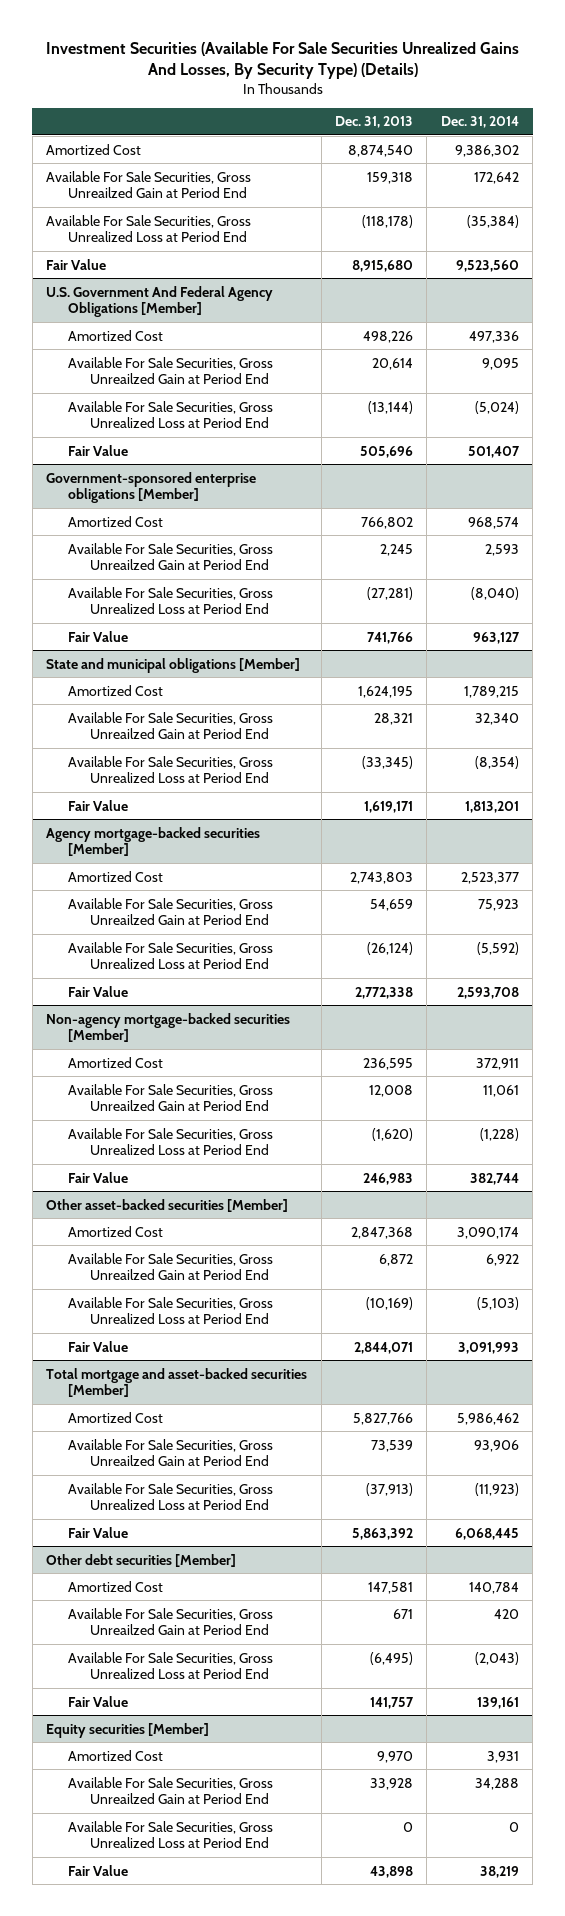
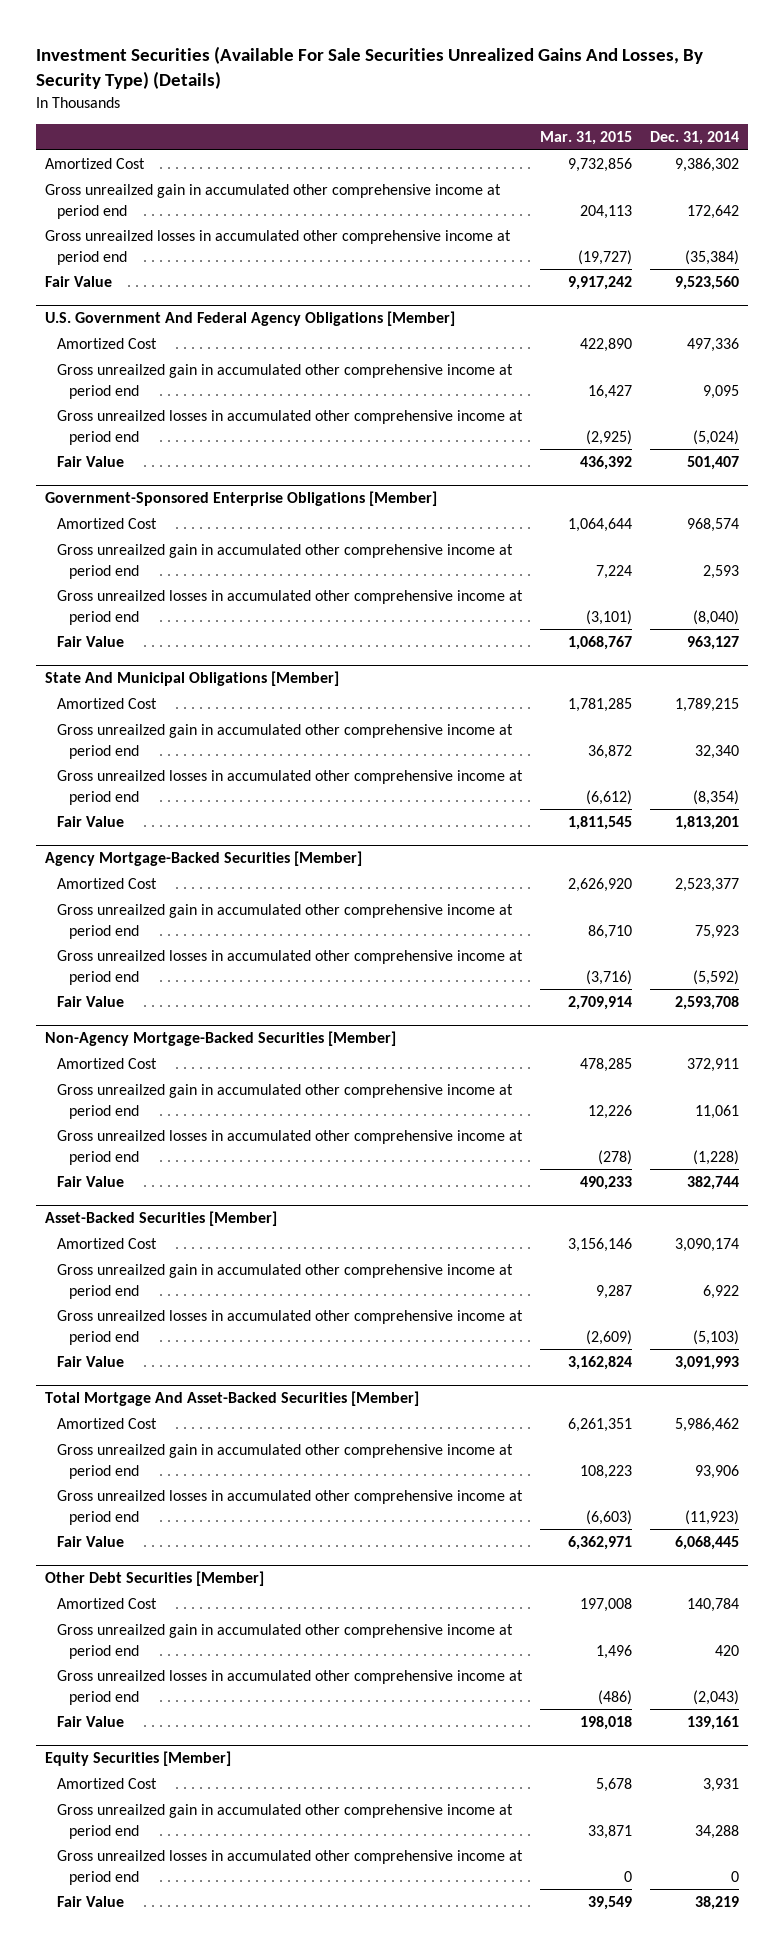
[335,116,414,129] Dec. 31, 2013 -> none
none -> [540,131,633,146] Mar. 31, 2015
[46,170,252,199] Available For Sale Securities, Gross Unreailzed Gain at Period End -> [44,184,501,219] Gross unreailzed gain in accumulated other comprehensive income at period end
[46,214,252,243] Available For Sale Securities, Gross Unrealized Loss at Period End -> [44,230,511,265] Gross unreailzed losses in accumulated other comprehensive income at period end
[67,356,273,385] Available For Sale Securities, Gross Unreailzed Gain at Period End -> [56,364,513,399] Gross unreailzed gain in accumulated other comprehensive income at period end
[67,400,273,429] Available For Sale Securities, Gross Unrealized Loss at Period End -> [56,410,523,445] Gross unreailzed losses in accumulated other comprehensive income at period end
[46,471,257,504] Government-sponsored enterprise obligations [Member] -> [44,491,437,507] Government-Sponsored Enterprise Obligations [Member]
[67,542,273,571] Available For Sale Securities, Gross Unreailzed Gain at Period End -> [56,544,513,579] Gross unreailzed gain in accumulated other comprehensive income at period end
[67,586,273,615] Available For Sale Securities, Gross Unrealized Loss at Period End -> [56,590,523,625] Gross unreailzed losses in accumulated other comprehensive income at period end
[46,657,301,673] State and municipal obligations [Member] -> [44,671,339,687] State And Municipal Obligations [Member]
[67,711,273,740] Available For Sale Securities, Gross Unreailzed Gain at Period End -> [56,724,513,759] Gross unreailzed gain in accumulated other comprehensive income at period end
[67,755,273,784] Available For Sale Securities, Gross Unrealized Loss at Period End -> [56,770,523,805] Gross unreailzed losses in accumulated other comprehensive income at period end
[46,826,261,857] Agency mortgage-backed securities [Member] -> [44,851,362,867] Agency Mortgage-Backed Securities [Member]
[67,897,273,926] Available For Sale Securities, Gross Unreailzed Gain at Period End -> [56,904,513,939] Gross unreailzed gain in accumulated other comprehensive income at period end
[67,941,273,970] Available For Sale Securities, Gross Unrealized Loss at Period End -> [56,950,523,985] Gross unreailzed losses in accumulated other comprehensive income at period end
[46,1012,291,1043] Non-agency mortgage-backed securities [Member] -> [44,1031,396,1047] Non-Agency Mortgage-Backed Securities [Member]
[67,1083,273,1112] Available For Sale Securities, Gross Unreailzed Gain at Period End -> [56,1084,513,1119] Gross unreailzed gain in accumulated other comprehensive income at period end
[67,1127,273,1156] Available For Sale Securities, Gross Unrealized Loss at Period End -> [56,1130,523,1165] Gross unreailzed losses in accumulated other comprehensive income at period end
[46,1198,289,1212] Other asset-backed securities [Member] -> [44,1211,277,1227] Asset-Backed Securities [Member]
[67,1252,273,1281] Available For Sale Securities, Gross Unreailzed Gain at Period End -> [56,1264,513,1299] Gross unreailzed gain in accumulated other comprehensive income at period end
[67,1296,273,1325] Available For Sale Securities, Gross Unrealized Loss at Period End -> [56,1310,523,1345] Gross unreailzed losses in accumulated other comprehensive income at period end
[46,1367,308,1398] Total mortgage and asset-backed securities [Member] -> [44,1391,419,1407] Total Mortgage And Asset-Backed Securities [Member]
[67,1438,273,1467] Available For Sale Securities, Gross Unreailzed Gain at Period End -> [56,1444,513,1479] Gross unreailzed gain in accumulated other comprehensive income at period end
[67,1482,273,1511] Available For Sale Securities, Gross Unrealized Loss at Period End -> [56,1490,523,1525] Gross unreailzed losses in accumulated other comprehensive income at period end
[46,1553,237,1567] Other debt securities [Member] -> [44,1571,264,1587] Other Debt Securities [Member]
[67,1607,273,1636] Available For Sale Securities, Gross Unreailzed Gain at Period End -> [56,1624,513,1659] Gross unreailzed gain in accumulated other comprehensive income at period end
[67,1651,273,1680] Available For Sale Securities, Gross Unrealized Loss at Period End -> [56,1670,523,1705] Gross unreailzed losses in accumulated other comprehensive income at period end
[46,1722,210,1738] Equity securities [Member] -> [44,1751,231,1767] Equity Securities [Member]
[67,1776,273,1805] Available For Sale Securities, Gross Unreailzed Gain at Period End -> [56,1804,513,1839] Gross unreailzed gain in accumulated other comprehensive income at period end
[67,1820,273,1849] Available For Sale Securities, Gross Unrealized Loss at Period End -> [56,1850,523,1885] Gross unreailzed losses in accumulated other comprehensive income at period end

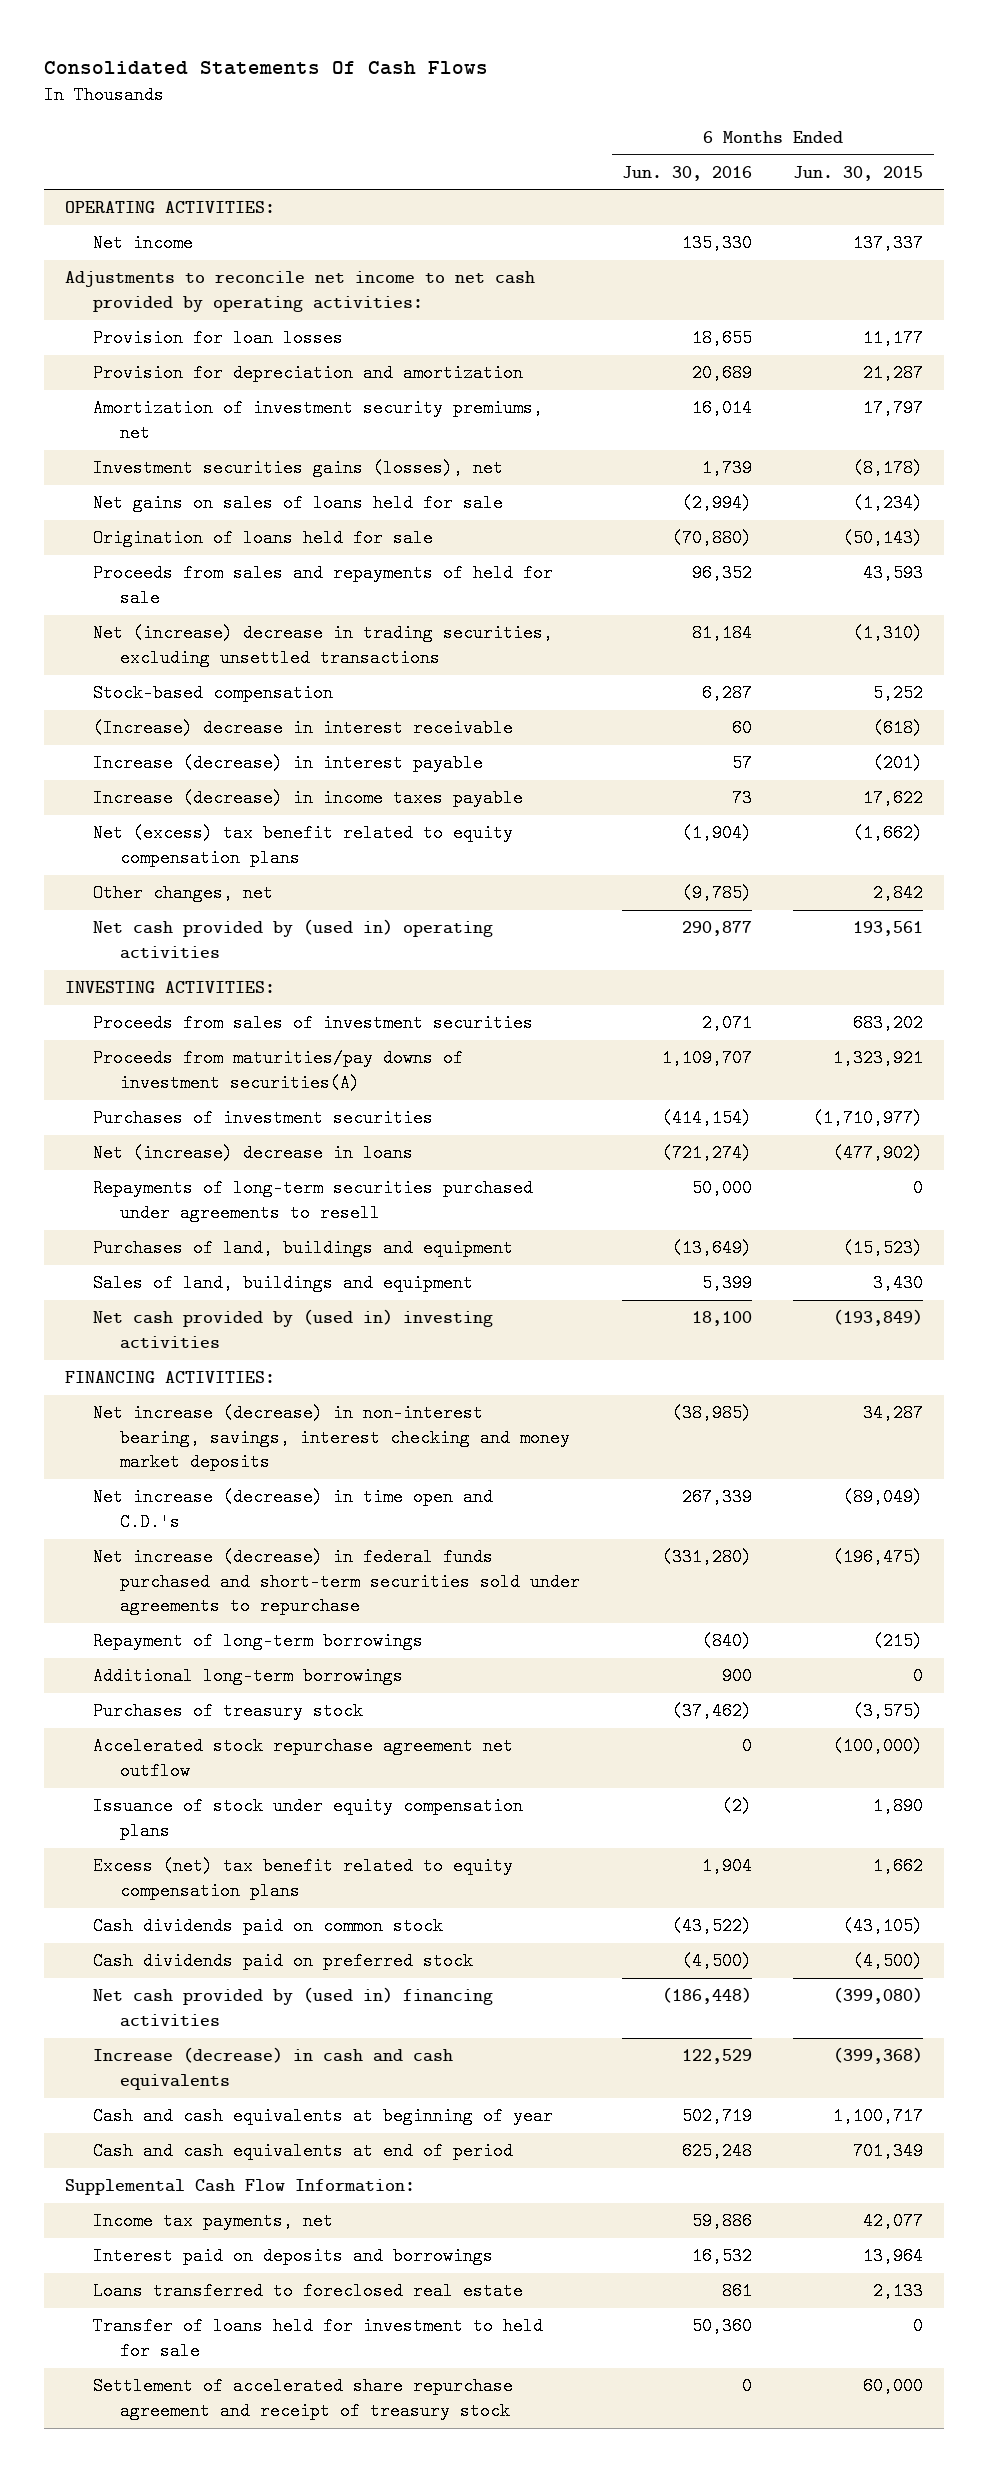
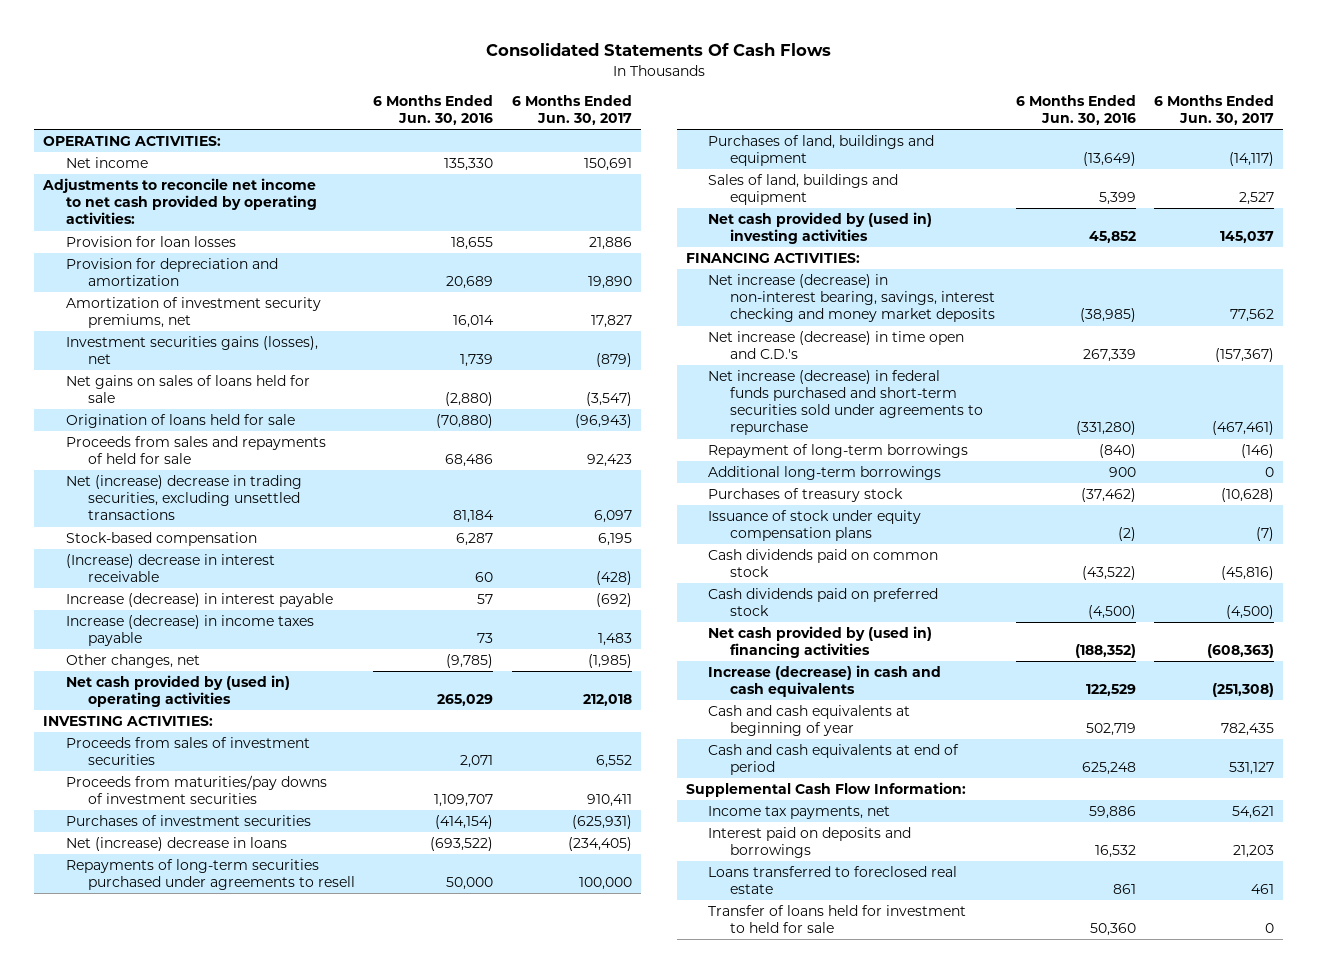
[793,165,924,181] Jun. 30, 2015 -> none
none -> [511,94,632,126] 6 Months Ended Jun. 30, 2017
[681,494,752,513] (2,994) -> [445,392,494,407] (2,880)
[691,564,752,583] 96,352 -> [445,454,494,468] 68,486
[92,824,513,867] Net (excess) tax benefit related to equity compensation plans -> none
[681,921,752,937] 290,877 -> [437,694,494,707] 265,029
[92,1049,463,1092] Proceeds from maturities/pay downs of investment securities(A) -> [65,775,327,805] Proceeds from maturities/pay downs of investment securities
[661,1144,752,1163] (721,274) -> [430,837,494,852] (693,522)
[691,1311,752,1327] 18,100 -> [1088,231,1136,244] 45,852
[92,1737,513,1780] Accelerated stock repurchase agreement net outflow -> none
[92,1857,513,1900] Excess (net) tax benefit related to equity compensation plans -> none
[661,1987,752,2005] (186,448) -> [1074,644,1136,659] (188,352)
[92,2377,513,2420] Settlement of accelerated share repurchase agreement and receipt of treasury stock -> none

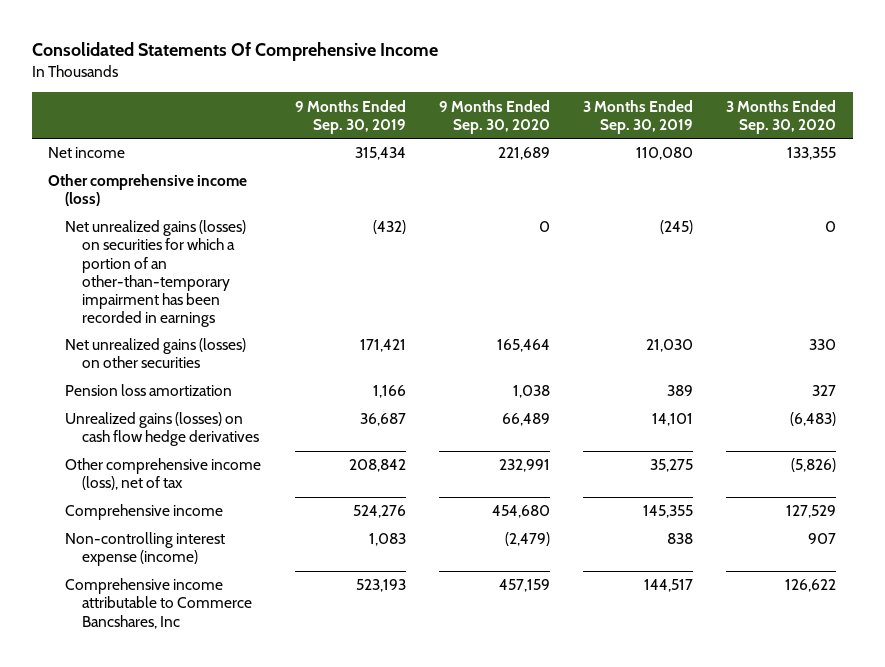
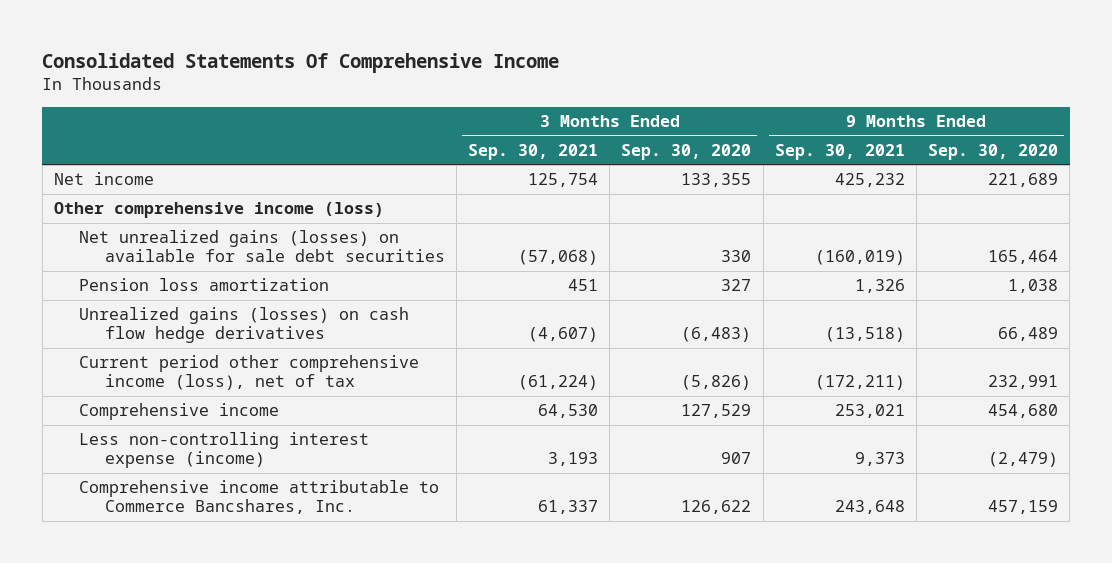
[294,99,406,134] 9 Months Ended Sep. 30, 2019 -> none
[583,99,694,134] 3 Months Ended Sep. 30, 2019 -> none
none -> [468,143,599,160] Sep. 30, 2021
none -> [774,143,905,160] Sep. 30, 2021
[65,220,247,327] Net unrealized gains (losses) on securities for which a portion of an other-than-temporary impairment has been recorded in earnings -> none
[65,338,247,369] Net unrealized gains (losses) on other securities -> [79,230,445,263] Net unrealized gains (losses) on available for sale debt securities
[65,458,262,491] Other comprehensive income (loss), net of tax -> [79,355,420,391] Current period other comprehensive income (loss), net of tax
[65,532,226,567] Non-controlling interest expense (income) -> [79,432,370,469] Less non-controlling interest expense (income)
[65,578,253,629] Comprehensive income attributable to Commerce Bancshares, Inc -> [79,480,440,515] Comprehensive income attributable to Commerce Bancshares, Inc.

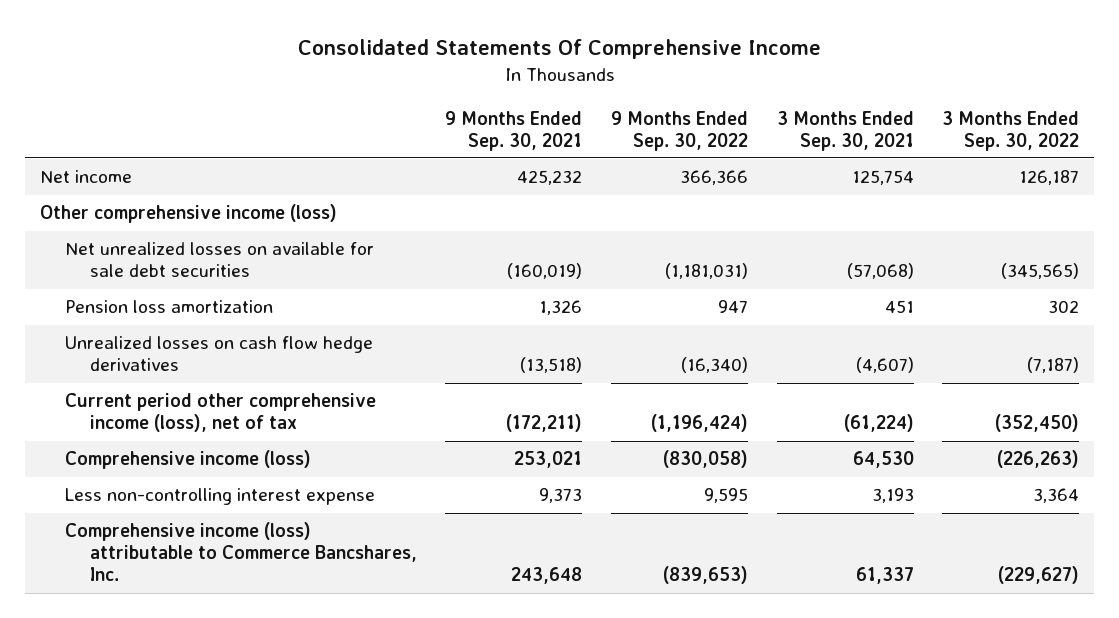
[621,143,752,160] Sep. 30, 2020 -> none
[927,143,1058,160] Sep. 30, 2020 -> none
none -> [611,110,749,151] 9 Months Ended Sep. 30, 2022
none -> [942,110,1080,151] 3 Months Ended Sep. 30, 2022
[79,230,445,263] Net unrealized gains (losses) on available for sale debt securities -> [64,242,374,278] Net unrealized losses on available for sale debt securities
[79,307,410,344] Unrealized gains (losses) on cash flow hedge derivatives -> [64,336,373,372] Unrealized losses on cash flow hedge derivatives
[79,403,280,421] Comprehensive income -> [64,450,311,470] Comprehensive income (loss)
[79,432,370,469] Less non-controlling interest expense (income) -> [64,488,375,506] Less non-controlling interest expense
[79,480,440,515] Comprehensive income attributable to Commerce Bancshares, Inc. -> [64,522,417,582] Comprehensive income (loss) attributable to Commerce Bancshares, Inc.

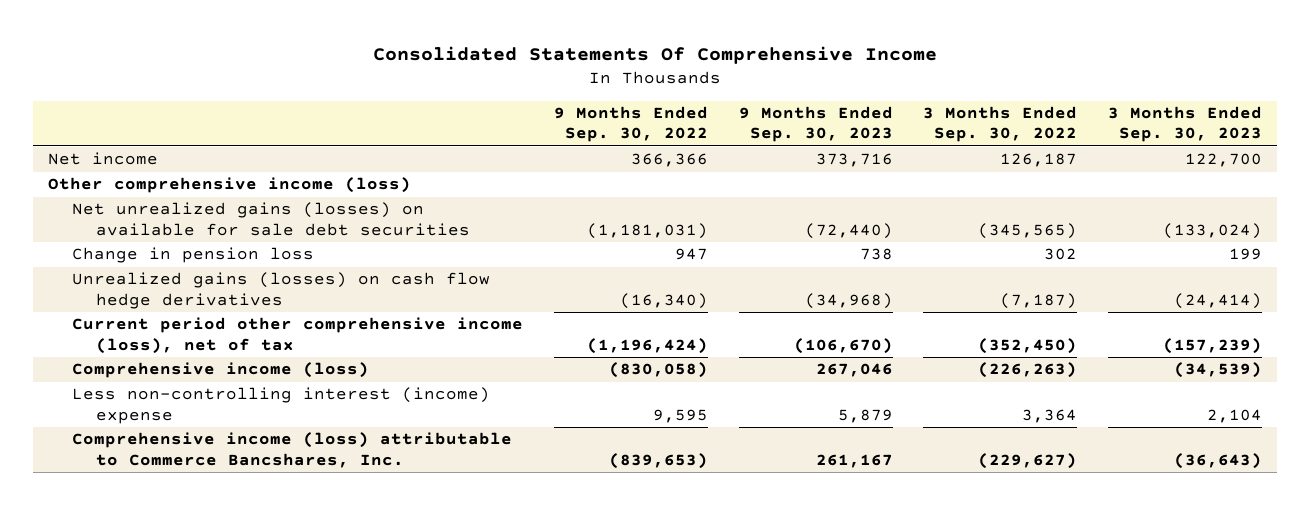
[445,110,583,151] 9 Months Ended Sep. 30, 2021 -> none
[776,110,914,151] 3 Months Ended Sep. 30, 2021 -> none
none -> [738,106,893,143] 9 Months Ended Sep. 30, 2023
none -> [1108,106,1263,143] 3 Months Ended Sep. 30, 2023
[64,242,374,278] Net unrealized losses on available for sale debt securities -> [72,202,471,236] Net unrealized gains (losses) on available for sale debt securities
[64,300,273,314] Pension loss amortization -> [72,247,315,264] Change in pension loss
[64,336,373,372] Unrealized losses on cash flow hedge derivatives -> [72,272,491,309] Unrealized gains (losses) on cash flow hedge derivatives
[64,488,375,506] Less non-controlling interest expense -> [72,387,491,424] Less non-controlling interest (income) expense

